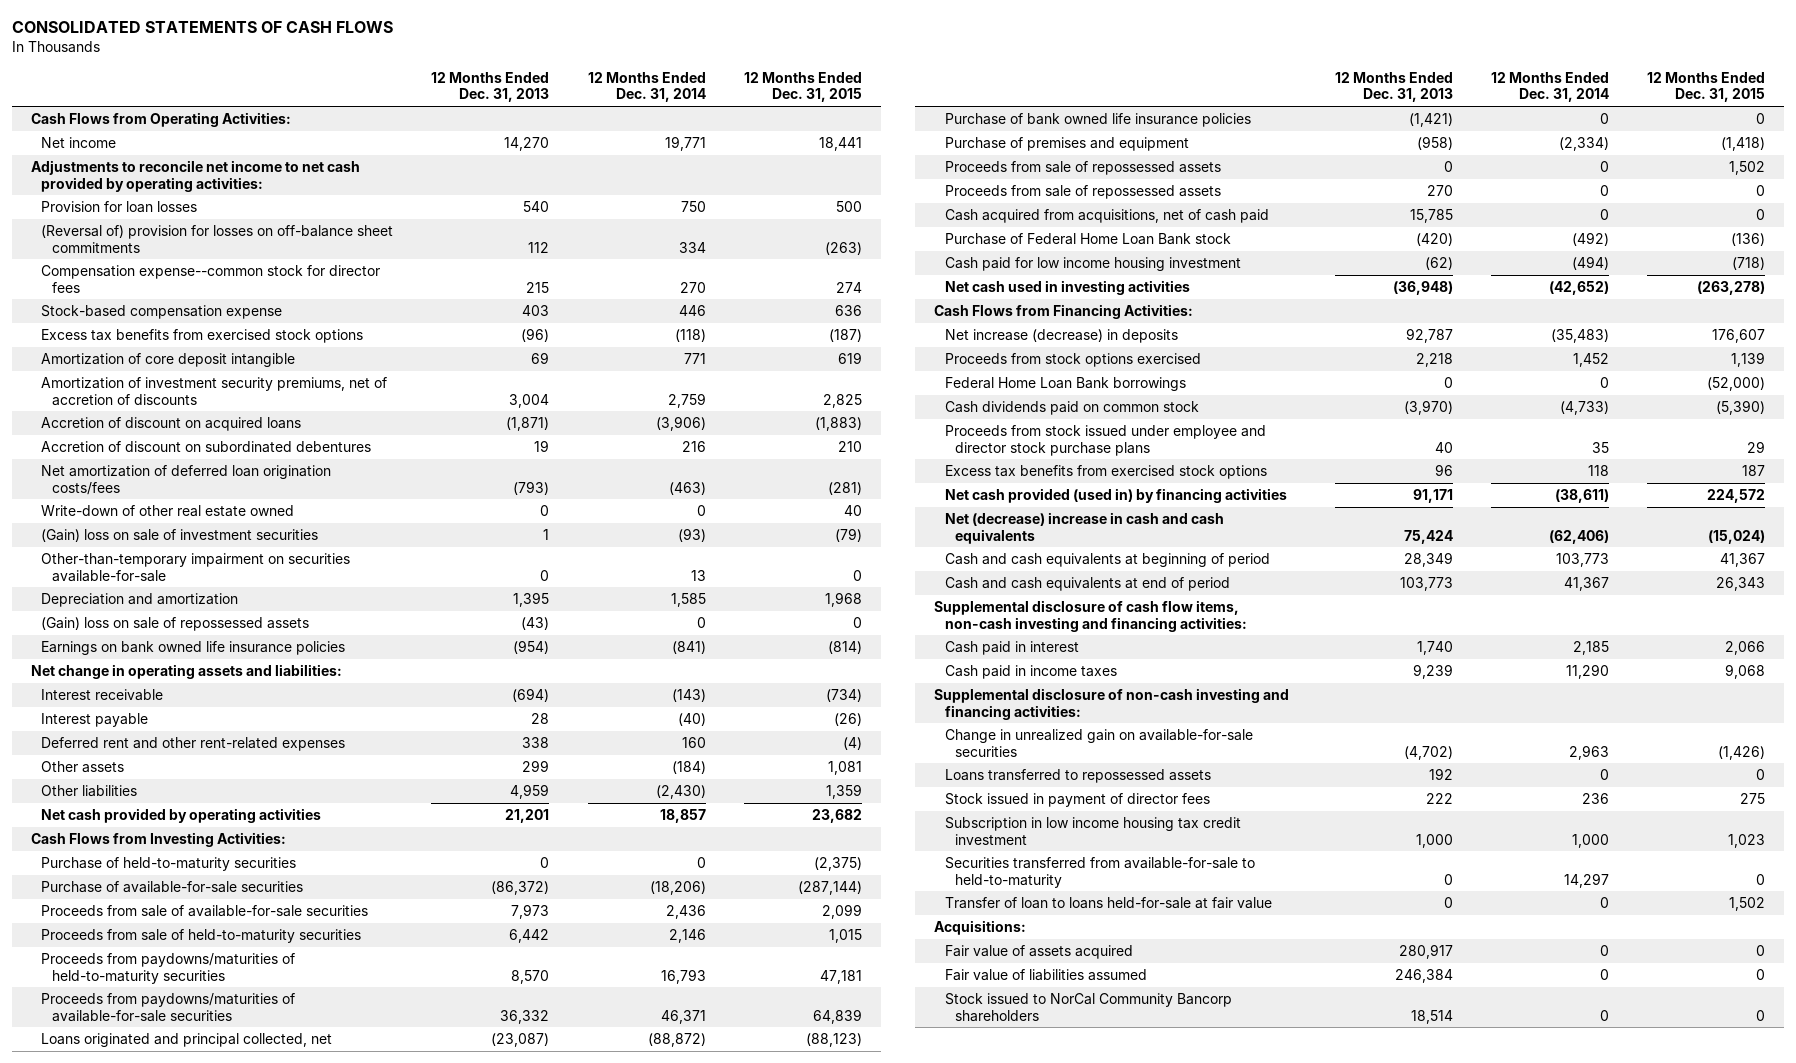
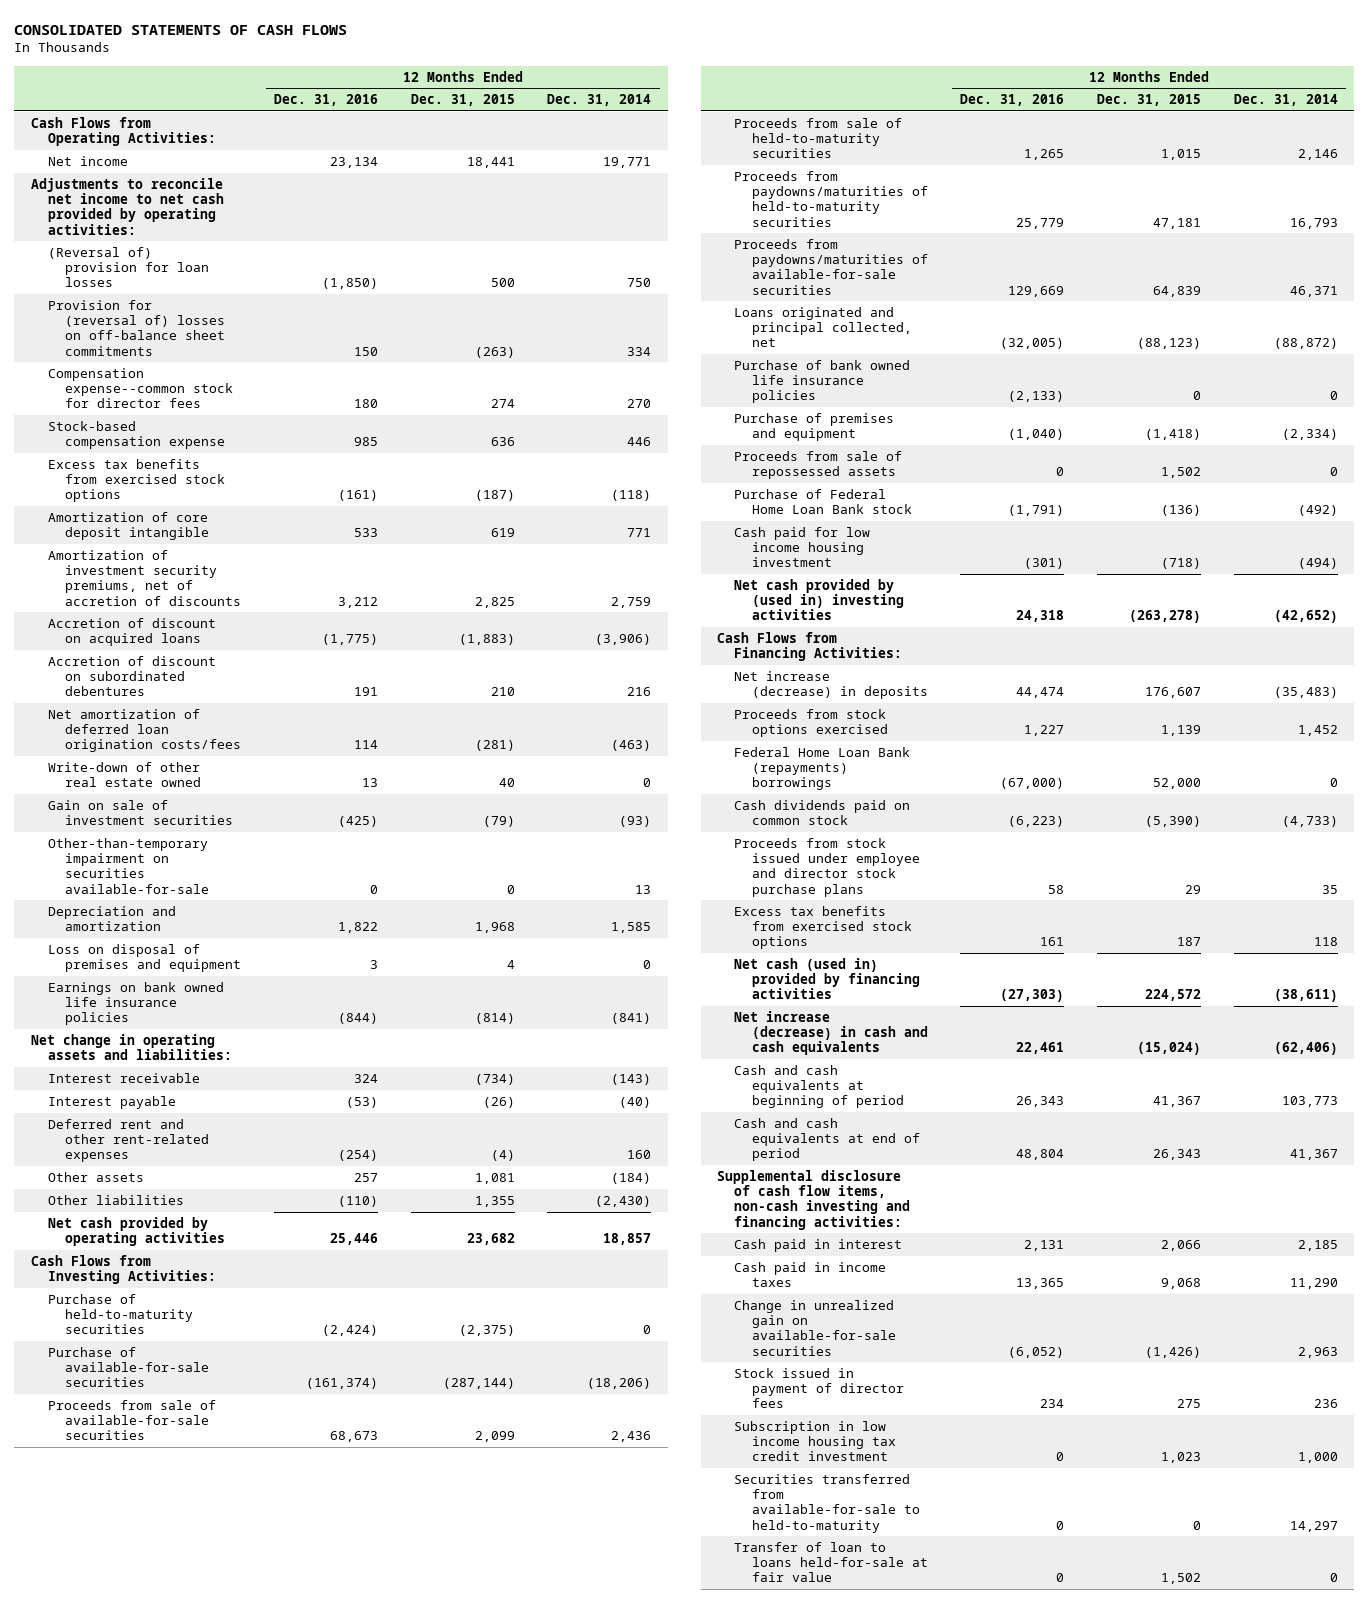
[431,71,550,103] 12 Months Ended Dec. 31, 2013 -> none
none -> [273,94,378,107] Dec. 31, 2016
[41,200,198,213] Provision for loan losses -> [47,247,210,288] (Reversal of) provision for loan losses
[41,224,394,253] (Reversal of) provision for losses on off-balance sheet commitments -> [47,300,226,356] Provision for (reversal of) losses on off-balance sheet commitments
[41,528,319,542] (Gain) loss on sale of investment securities -> [47,800,234,826] Gain on sale of investment securities
[41,616,310,631] (Gain) loss on sale of repossessed assets -> none
none -> [47,944,242,973] Loss on disposal of premises and equipment
[825,783,862,799] 1,359 -> [474,1196,515,1208] 1,355
[944,184,1221,199] Proceeds from sale of repossessed assets -> none
[944,208,1269,223] Cash acquired from acquisitions, net of cash paid -> none
[944,279,1190,295] Net cash used in investing activities -> [734,579,904,621] Net cash provided by (used in) investing activities
[944,376,1186,391] Federal Home Loan Bank borrowings -> [734,747,911,791] Federal Home Loan Bank (repayments) borrowings
[1707,376,1766,391] (52,000) -> [1153,778,1202,790] 52,000
[944,487,1287,503] Net cash provided (used in) by financing activities -> [734,958,920,1000] Net cash (used in) provided by financing activities
[944,511,1224,544] Net (decrease) increase in cash and cash equivalents -> [734,1011,928,1056] Net increase (decrease) in cash and cash equivalents
[934,687,1290,720] Supplemental disclosure of non-cash investing and financing activities: -> none
[944,768,1211,783] Loans transferred to repossessed assets -> none
[934,919,1027,935] Acquisitions: -> none
[944,944,1133,959] Fair value of assets acquired -> none
[944,968,1147,981] Fair value of liabilities assumed -> none
[944,992,1232,1022] Stock issued to NorCal Community Bancorp shareholders -> none

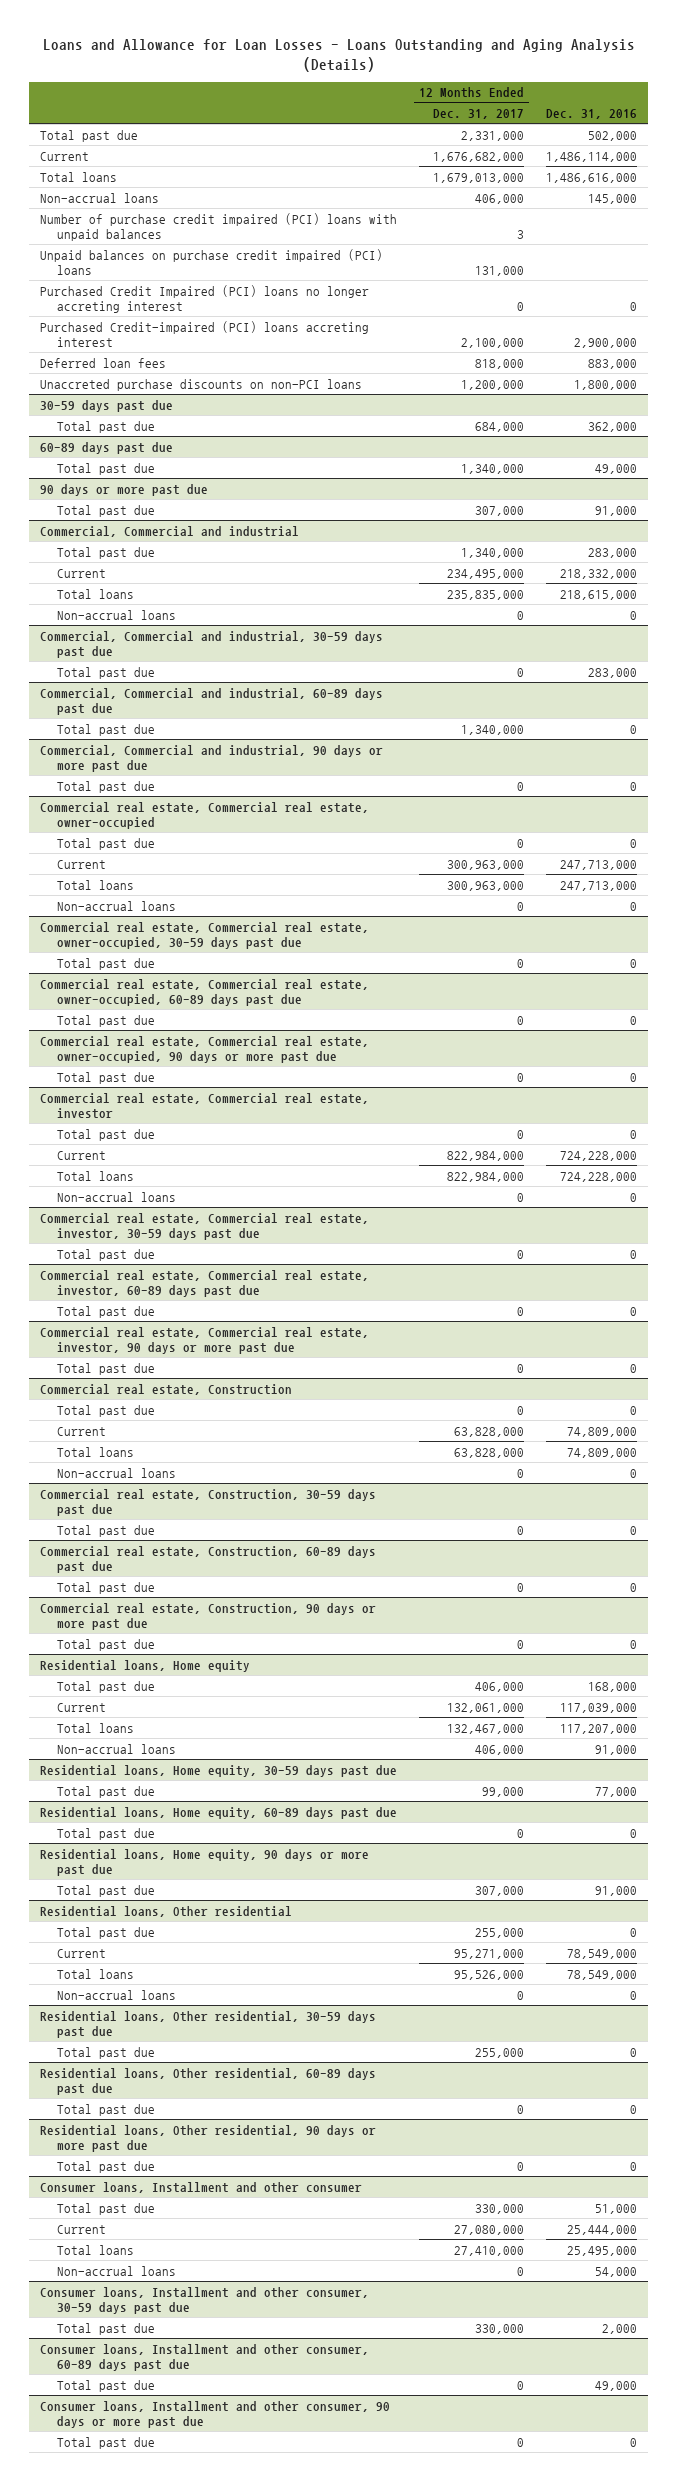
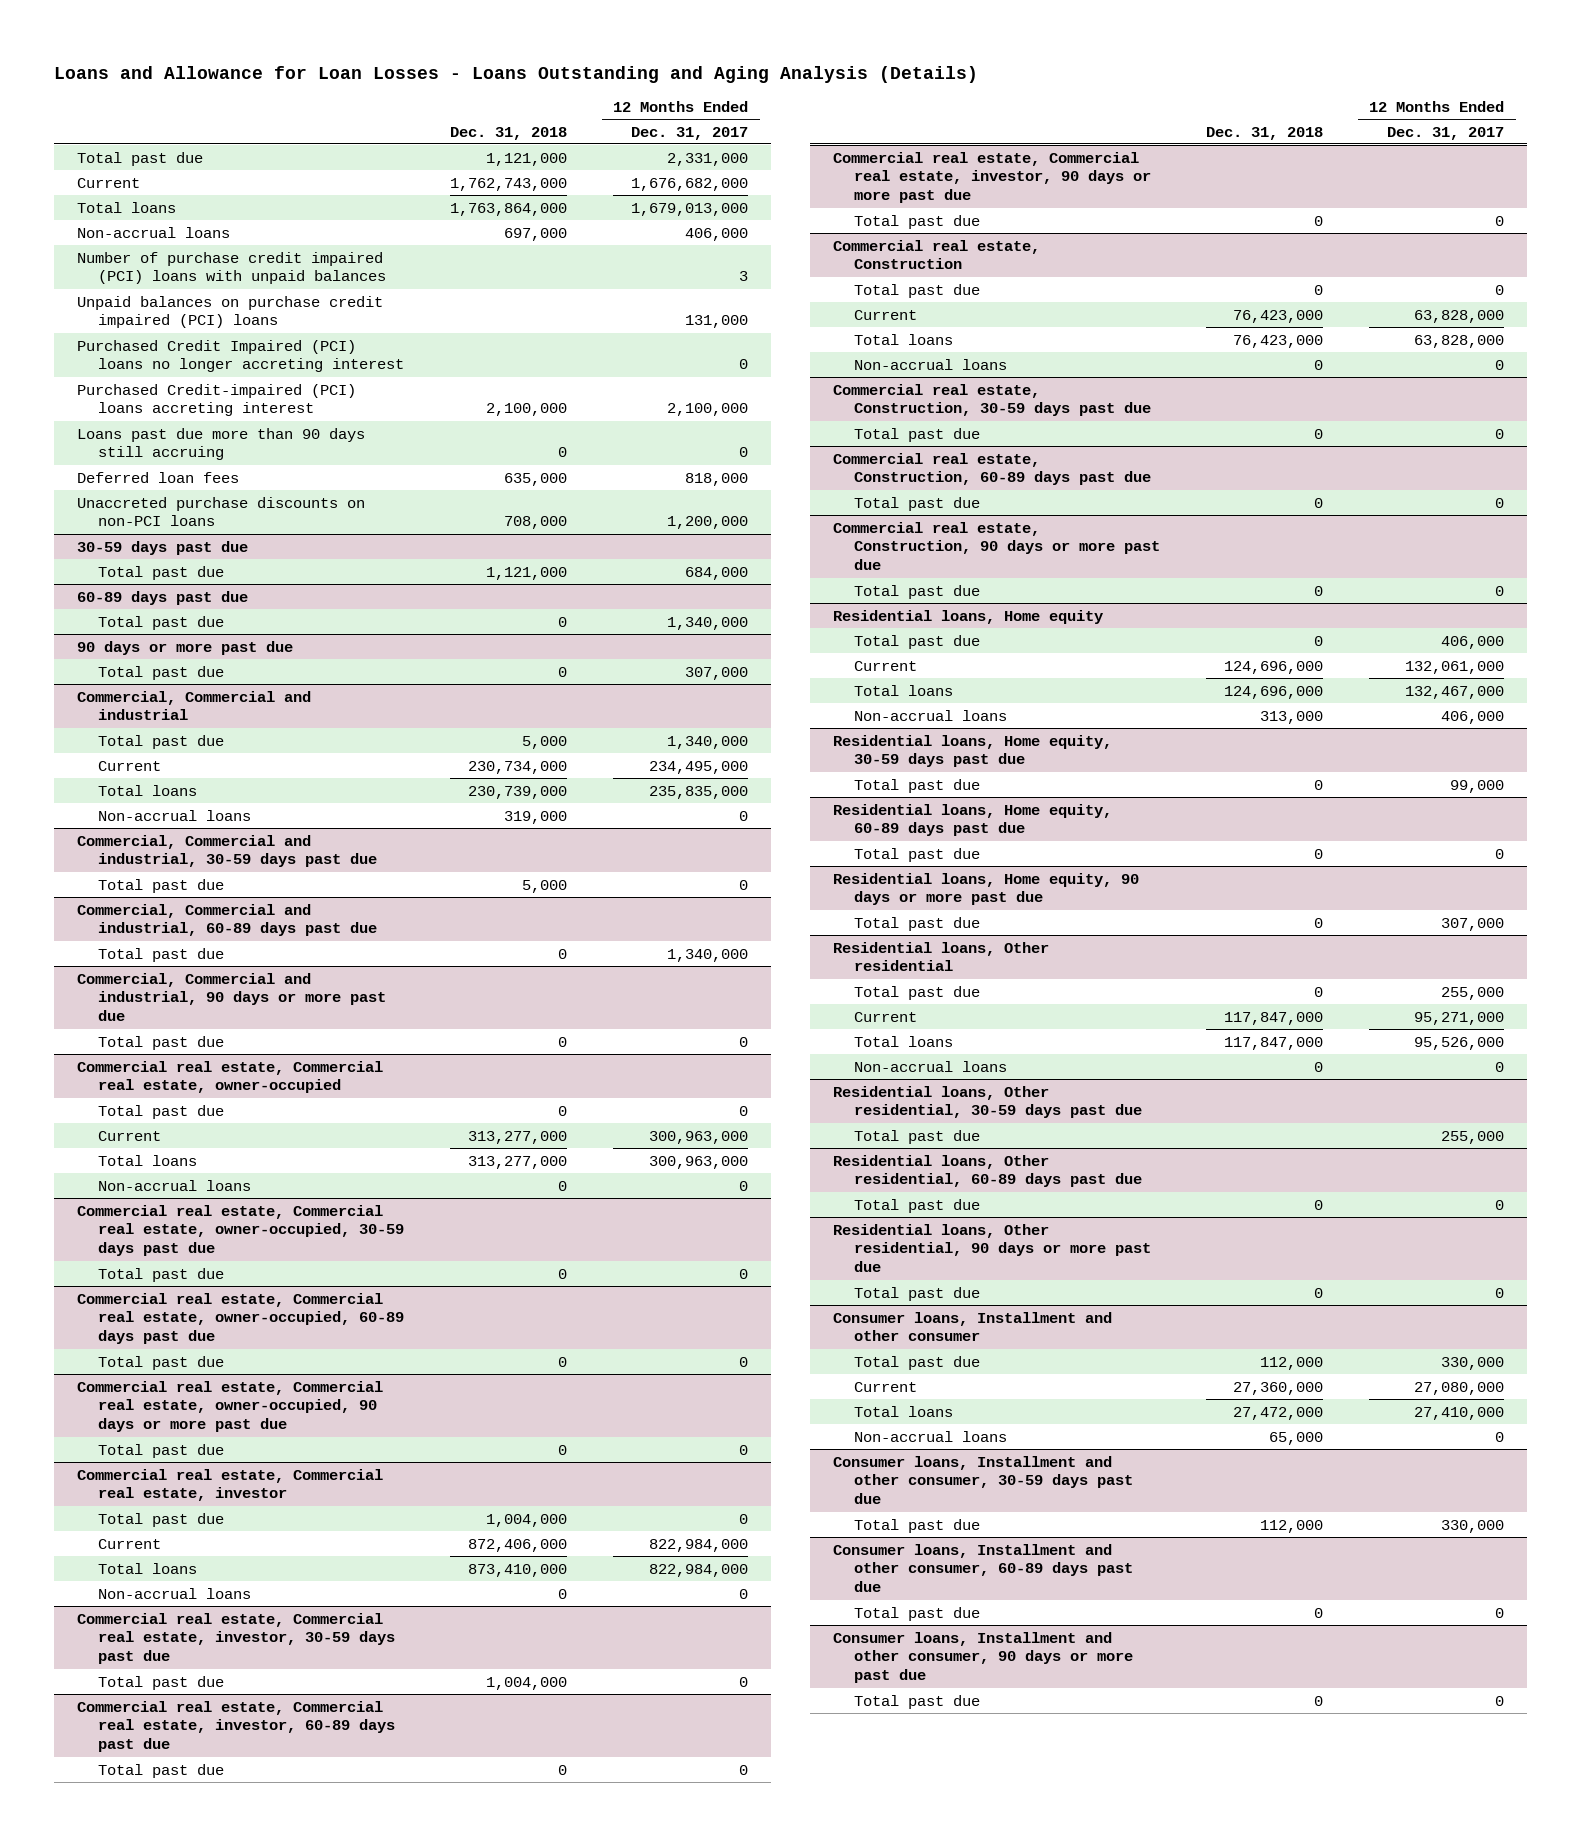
[545,108,637,119] Dec. 31, 2016 -> none
none -> [450,126,568,140] Dec. 31, 2018
none -> [77,427,366,461] Loans past due more than 90 days still accruing

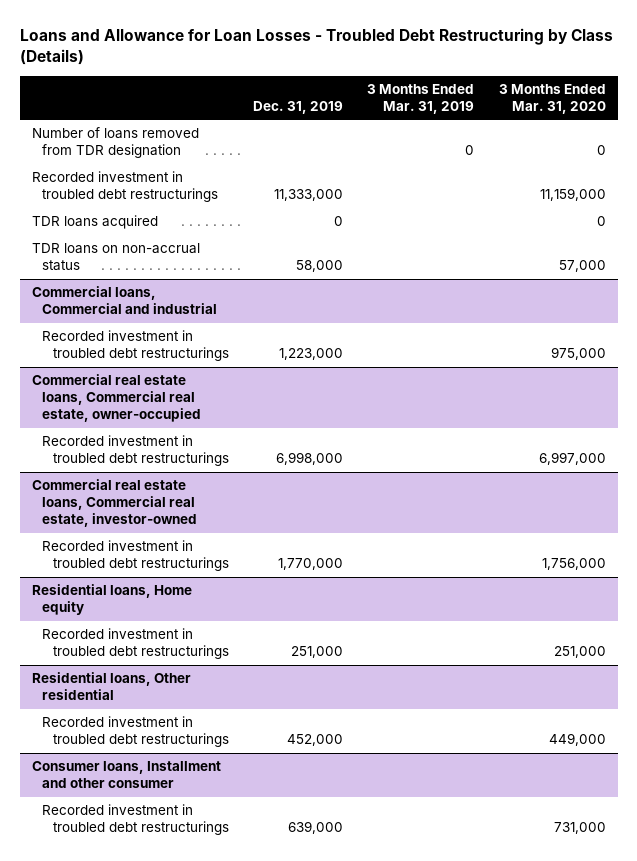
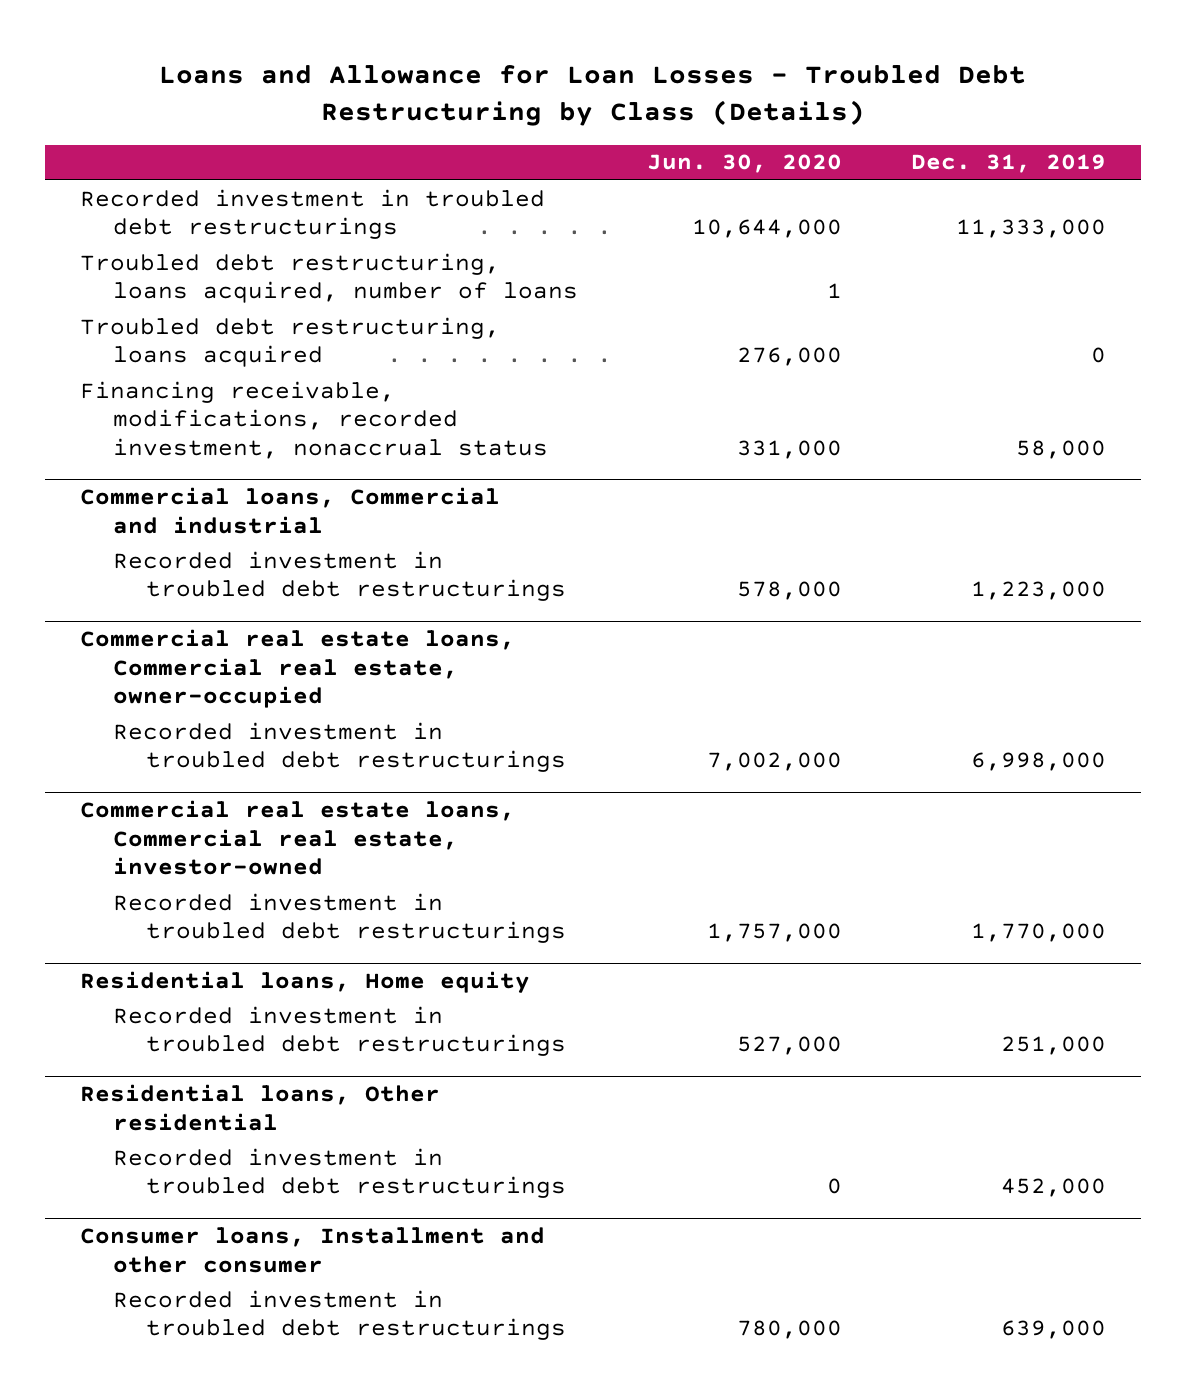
[367,84,475,115] 3 Months Ended Mar. 31, 2019 -> none
[498,84,606,115] 3 Months Ended Mar. 31, 2020 -> none
none -> [646,154,842,174] Jun. 30, 2020
[31,127,199,159] Number of loans removed from TDR designation -> none
none -> [79,252,578,304] Troubled debt restructuring, loans acquired, number of loans
[31,215,158,230] TDR loans acquired -> [79,316,500,368] Troubled debt restructuring, loans acquired
[31,243,200,272] TDR loans on non-accrual status -> [79,380,548,460] Financing receivable, modifications, recorded investment, nonaccrual status

